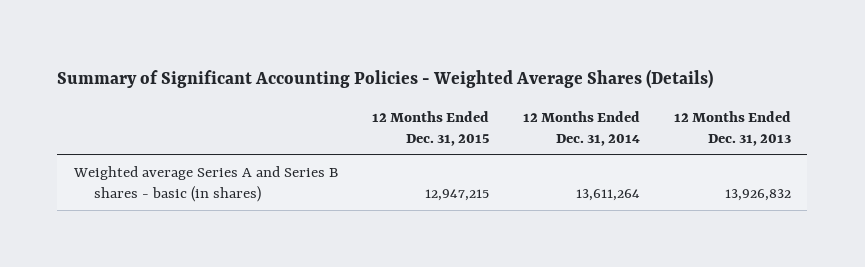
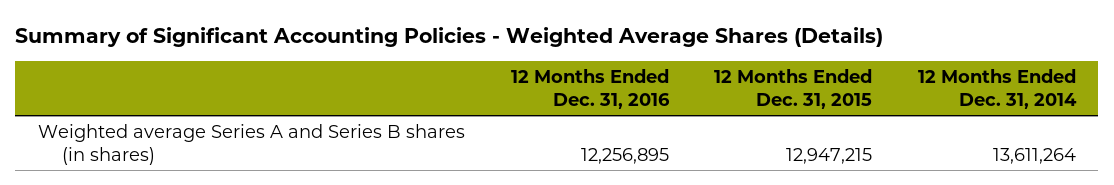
[673,111,791,147] 12 Months Ended Dec. 31, 2013 -> none
none -> [510,68,670,109] 12 Months Ended Dec. 31, 2016
[73,166,339,203] Weighted average Series A and Series B shares - basic (in shares) -> [38,123,466,165] Weighted average Series A and Series B shares (in shares)

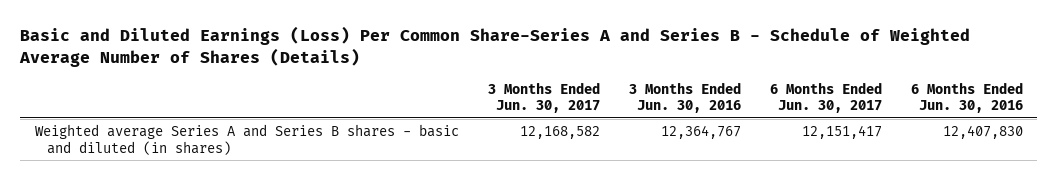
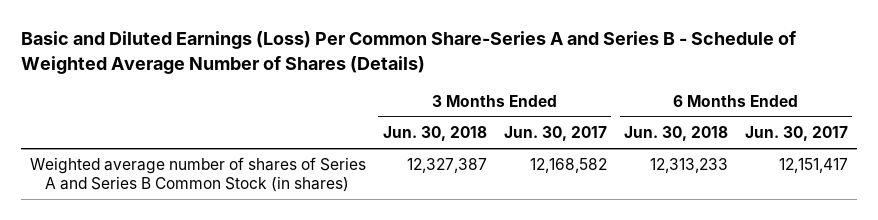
[628,81,741,113] 3 Months Ended Jun. 30, 2016 -> none
[910,81,1023,113] 6 Months Ended Jun. 30, 2016 -> none
none -> [382,126,487,142] Jun. 30, 2018
none -> [623,126,728,142] Jun. 30, 2018
[34,124,459,155] Weighted average Series A and Series B shares - basic and diluted (in shares) -> [29,157,366,193] Weighted average number of shares of Series A and Series B Common Stock (in shares)

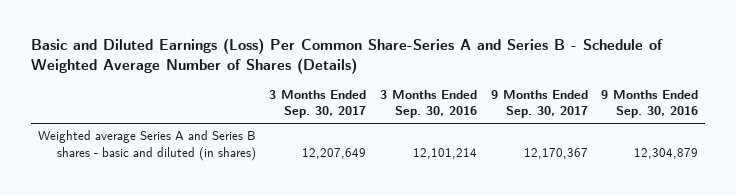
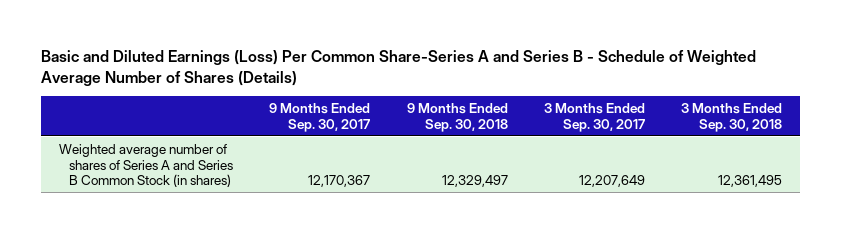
[379,90,477,119] 3 Months Ended Sep. 30, 2016 -> none
[601,90,699,119] 9 Months Ended Sep. 30, 2016 -> none
none -> [406,103,508,132] 9 Months Ended Sep. 30, 2018
none -> [681,103,783,132] 3 Months Ended Sep. 30, 2018
[37,130,256,161] Weighted average Series A and Series B shares - basic and diluted (in shares) -> [59,143,234,188] Weighted average number of shares of Series A and Series B Common Stock (in shares)

